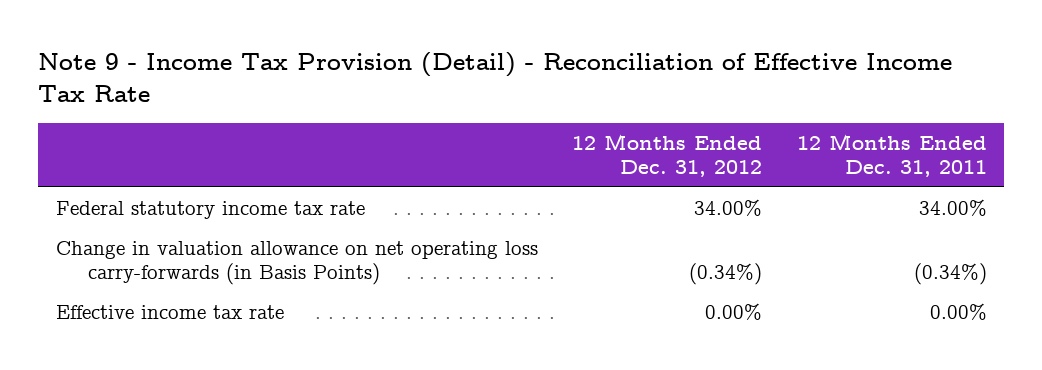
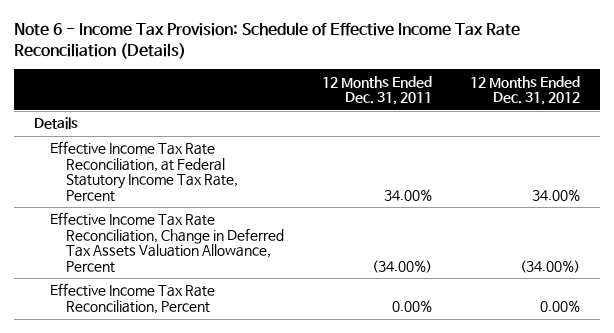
[38,52,953,103] Note 9 - Income Tax Provision (Detail) - Reconciliation of Effective Income Tax Rate -> [14,22,521,59] Note 6 - Income Tax Provision: Schedule of Effective Income Tax Rate Reconciliation (Details)
none -> [33,117,78,130] Details
[55,201,365,220] Federal statutory income tax rate -> [49,141,238,202] Effective Income Tax Rate Reconciliation, at Federal Statutory Income Tax Rate, Percent
[55,241,538,285] Change in valuation allowance on net operating loss carry-forwards (in Basis Points) -> [49,212,284,273] Effective Income Tax Rate Reconciliation, Change in Deferred Tax Assets Valuation Allowance, Percent
[689,262,763,285] (0.34%) -> [520,259,581,273] (34.00%)
[913,262,987,285] (0.34%) -> [372,259,433,273] (34.00%)
[55,305,284,320] Effective income tax rate -> [49,283,215,314] Effective Income Tax Rate Reconciliation, Percent

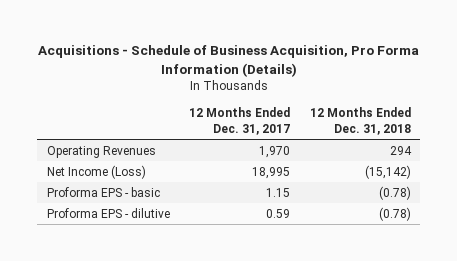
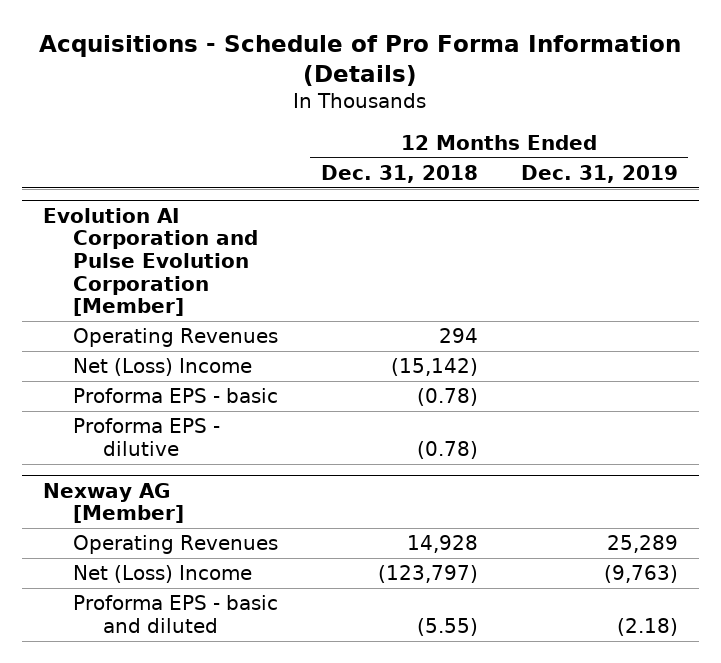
[37,45,419,77] Acquisitions - Schedule of Business Acquisition, Pro Forma Information (Details) -> [39,34,682,86] Acquisitions - Schedule of Pro Forma Information (Details)
[189,107,291,135] 12 Months Ended Dec. 31, 2017 -> none
none -> [520,164,678,183] Dec. 31, 2019
none -> [43,207,258,317] Evolution AI Corporation and Pulse Evolution Corporation [Member]
[46,164,146,179] Net Income (Loss) -> [72,358,252,377] Net (Loss) Income
none -> [43,482,184,524] Nexway AG [Member]
none -> [72,535,278,555] Operating Revenues
none -> [72,565,252,584] Net (Loss) Income
none -> [72,595,278,633] Proforma EPS - basic and diluted

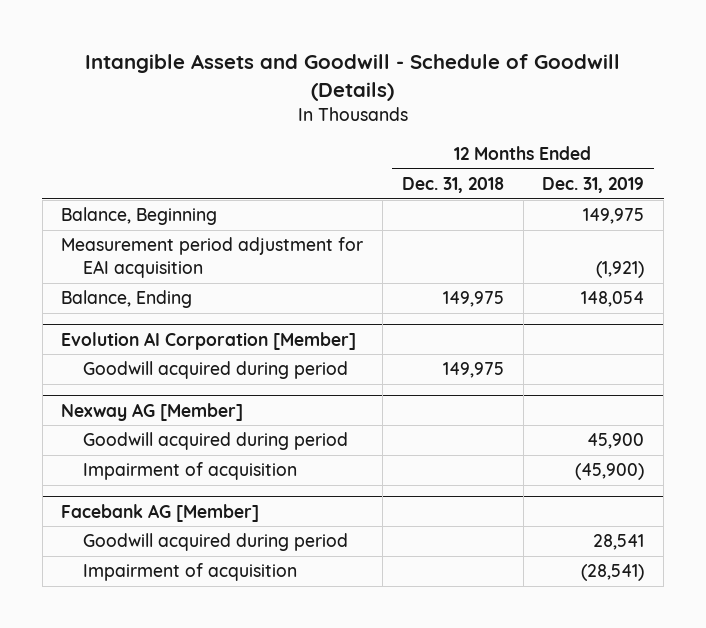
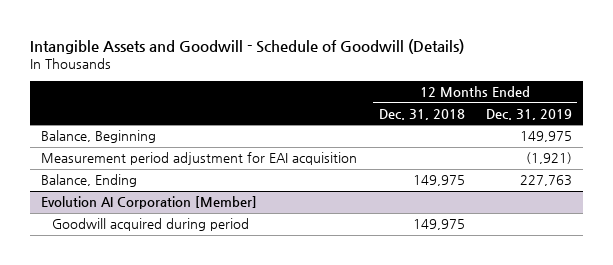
[581,291,645,308] 148,054 -> [519,175,572,187] 227,763
[61,402,244,421] Nexway AG [Member] -> none
[83,432,349,451] Goodwill acquired during period -> none
[83,462,298,481] Impairment of acquisition -> none
[61,503,260,522] Facebank AG [Member] -> none
[83,533,349,552] Goodwill acquired during period -> none
[83,563,298,582] Impairment of acquisition -> none

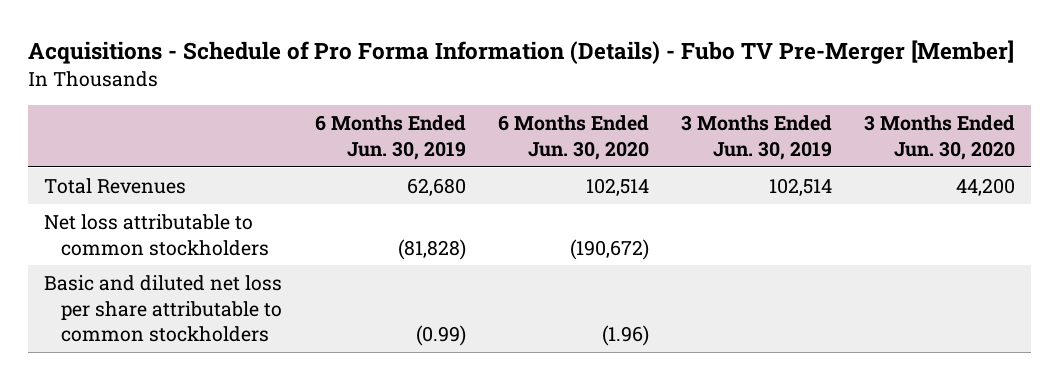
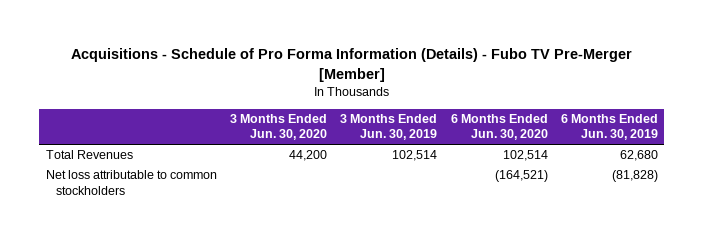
[44,274,283,343] Basic and diluted net loss per share attributable to common stockholders -> none
[569,238,649,260] (190,672) -> [494,170,548,183] (164,521)

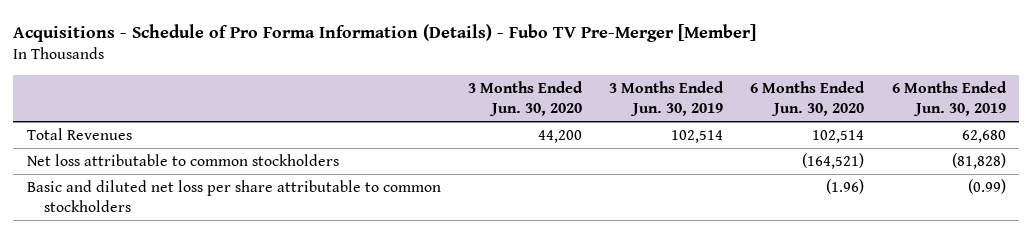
none -> [26,179,441,213] Basic and diluted net loss per share attributable to common stockholders

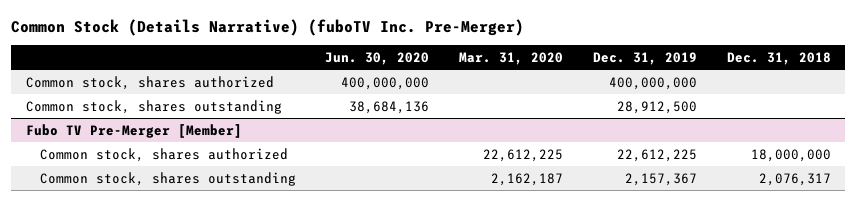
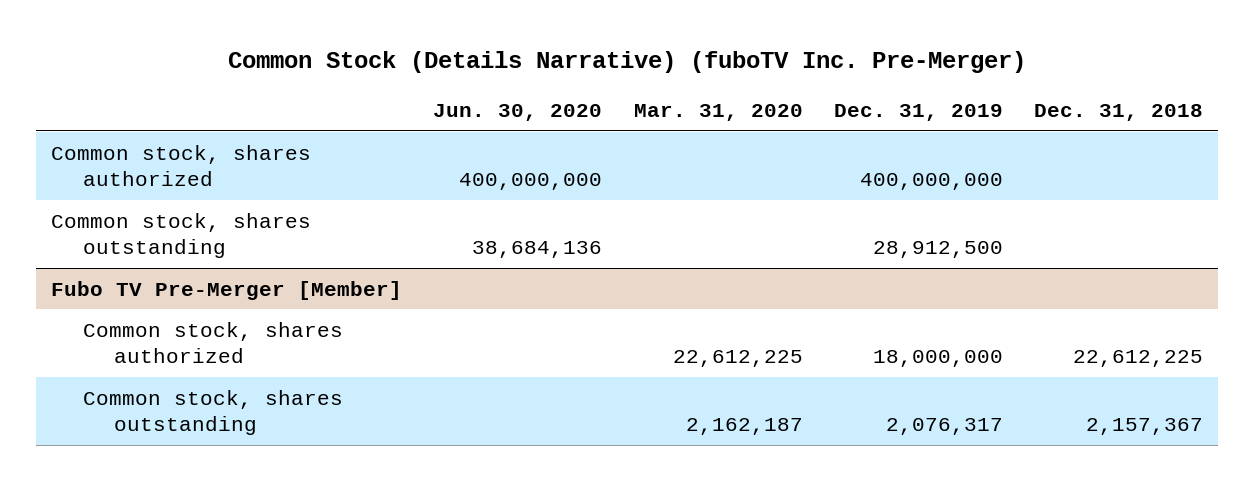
[616,148,697,162] 22,612,225 -> [872,349,1003,367] 18,000,000
[750,148,831,162] 18,000,000 -> [1072,349,1203,367] 22,612,225
[624,172,697,186] 2,157,367 -> [885,417,1003,435] 2,076,317
[758,172,831,186] 2,076,317 -> [1085,417,1203,435] 2,157,367

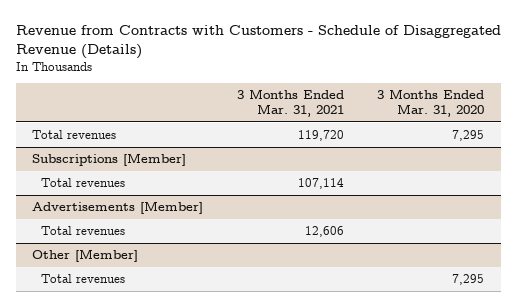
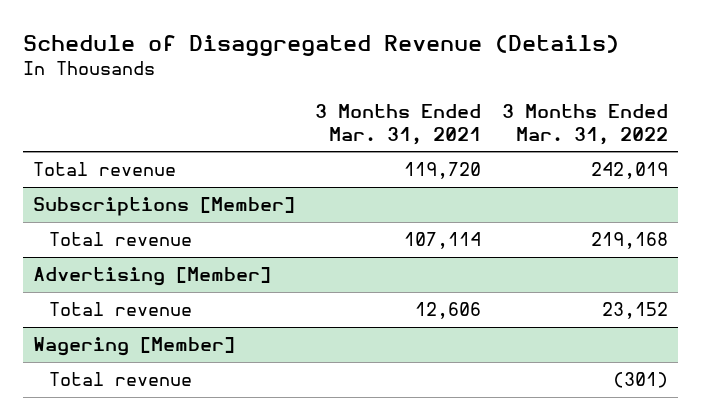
[15,24,501,59] Revenue from Contracts with Customers - Schedule of Disaggregated Revenue (Details) -> [22,35,619,57] Schedule of Disaggregated Revenue (Details)
[377,89,485,117] 3 Months Ended Mar. 31, 2020 -> none
none -> [501,103,668,145] 3 Months Ended Mar. 31, 2022
[32,130,117,140] Total revenues -> [33,162,177,177] Total revenue
[32,249,139,263] Other [Member] -> none
[41,178,126,188] Total revenues -> [49,232,193,247] Total revenue
[32,201,204,215] Advertisements [Member] -> [33,267,272,287] Advertising [Member]
[41,226,126,236] Total revenues -> [49,302,193,317] Total revenue
none -> [33,337,236,357] Wagering [Member]
[41,274,126,284] Total revenues -> [49,372,193,387] Total revenue

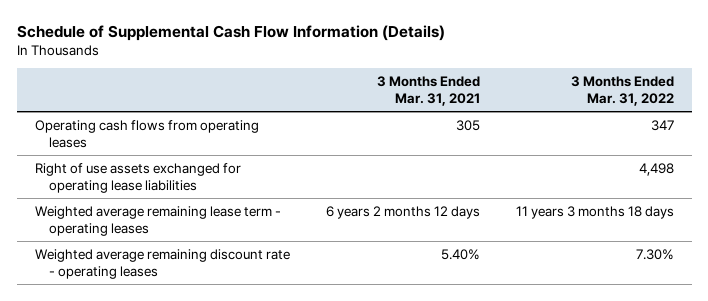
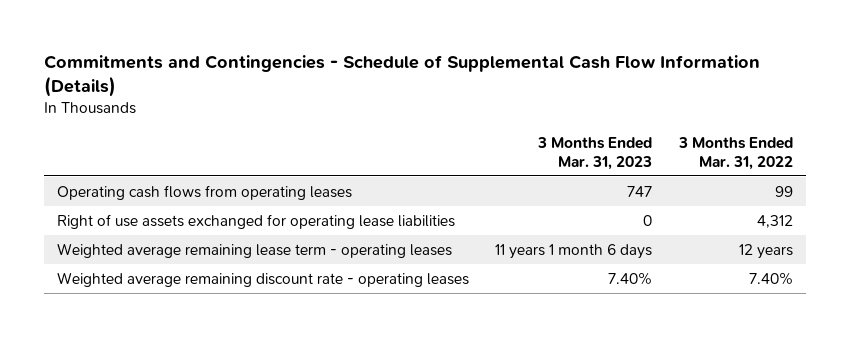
[16,25,445,42] Schedule of Supplemental Cash Flow Information (Details) -> [44,55,761,98] Commitments and Contingencies - Schedule of Supplemental Cash Flow Information (Details)
[376,76,480,107] 3 Months Ended Mar. 31, 2021 -> none
none -> [537,137,653,170] 3 Months Ended Mar. 31, 2023
[650,119,674,131] 347 -> [774,185,793,197] 99
[638,162,674,176] 4,498 -> [756,214,793,228] 4,312
[515,205,674,219] 11 years 3 months 18 days -> [738,243,793,259] 12 years
[635,248,674,260] 7.30% -> [748,271,793,285] 7.40%

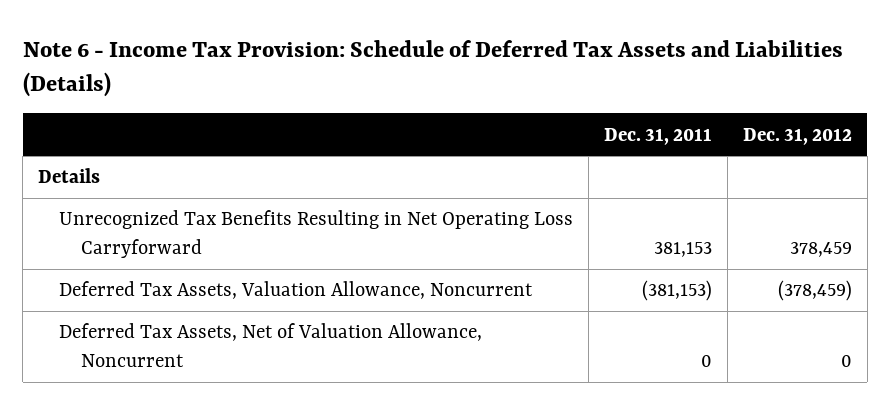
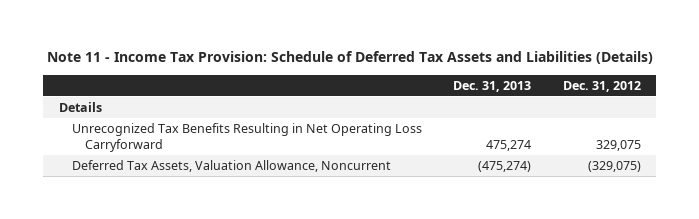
[22,39,843,98] Note 6 - Income Tax Provision: Schedule of Deferred Tax Assets and Liabilities (Details) -> [46,51,653,65] Note 11 - Income Tax Provision: Schedule of Deferred Tax Assets and Liabilities (Details)
[604,127,713,145] Dec. 31, 2011 -> none
none -> [453,80,532,92] Dec. 31, 2013
[59,323,483,367] Deferred Tax Assets, Net of Valuation Allowance, Noncurrent -> none
[789,241,852,257] 378,459 -> [595,139,641,151] 329,075
[777,280,852,302] (378,459) -> [587,160,641,172] (329,075)

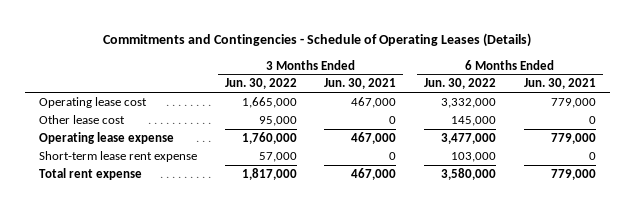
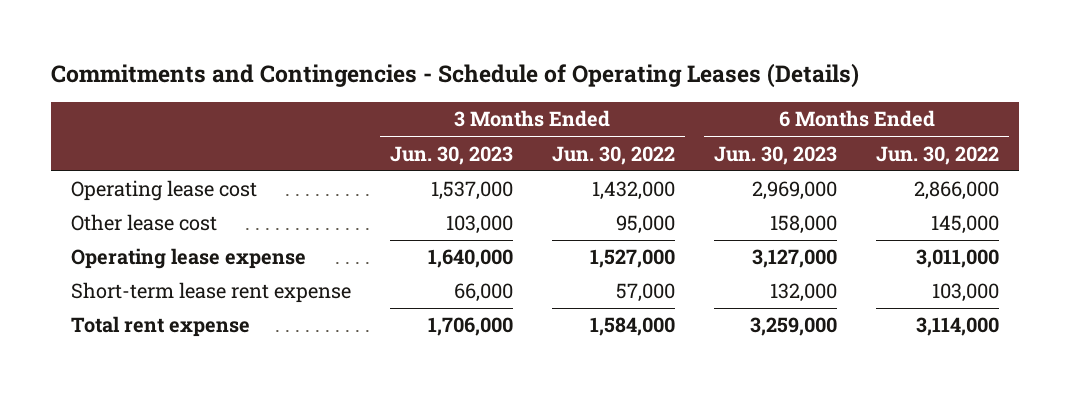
[324,78,397,90] Jun. 30, 2021 -> none
[523,78,596,90] Jun. 30, 2021 -> none
none -> [389,145,513,165] Jun. 30, 2023
none -> [714,145,838,165] Jun. 30, 2023
[241,96,297,108] 1,665,000 -> [592,181,676,201] 1,432,000
[441,97,497,108] 3,332,000 -> [914,181,1000,201] 2,866,000
[241,131,297,144] 1,760,000 -> [590,249,676,269] 1,527,000
[441,132,497,144] 3,477,000 -> [916,249,1000,269] 3,011,000
[241,167,297,180] 1,817,000 -> [590,317,676,337] 1,584,000
[441,167,497,180] 3,580,000 -> [916,317,1000,337] 3,114,000

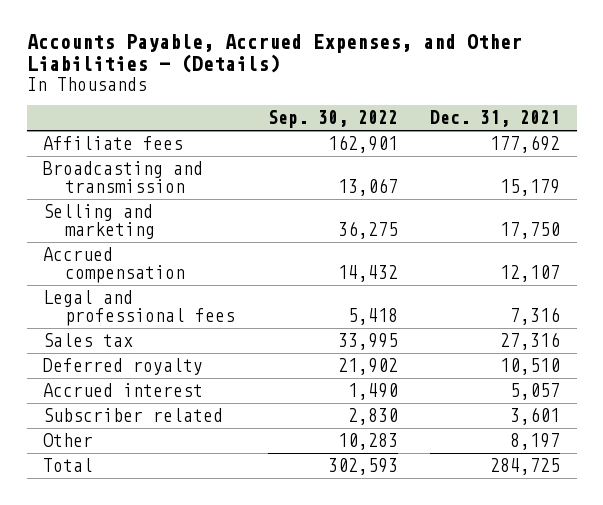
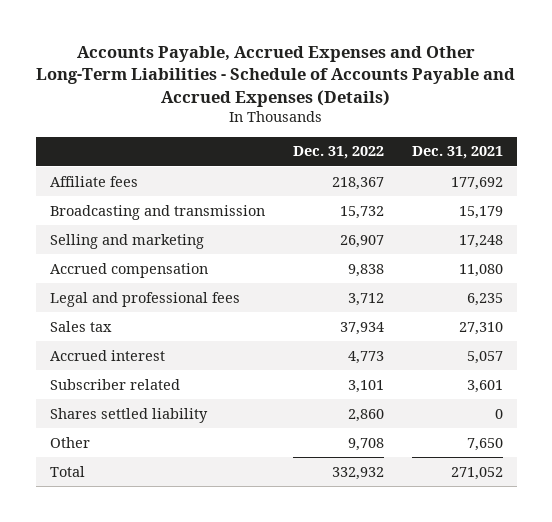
[26,33,522,74] Accounts Payable, Accrued Expenses, and Other Liabilities - (Details) -> [36,45,516,107] Accounts Payable, Accrued Expenses and Other Long-Term Liabilities - Schedule of Accounts Payable and Accrued Expenses (Details)
[267,110,398,129] Sep. 30, 2022 -> none
none -> [292,146,384,160] Dec. 31, 2022
[42,358,203,376] Deferred royalty -> none
[500,221,561,239] 17,750 -> [458,234,503,248] 17,248
[500,264,561,282] 12,107 -> [458,263,503,277] 11,080
[510,306,561,325] 7,316 -> [466,292,503,306] 6,235
[500,332,561,351] 27,316 -> [458,321,503,335] 27,310
none -> [49,407,208,423] Shares settled liability
[510,433,561,451] 8,197 -> [466,437,503,451] 7,650
[490,458,561,476] 284,725 -> [450,466,503,480] 271,052

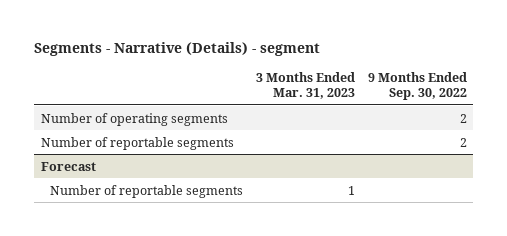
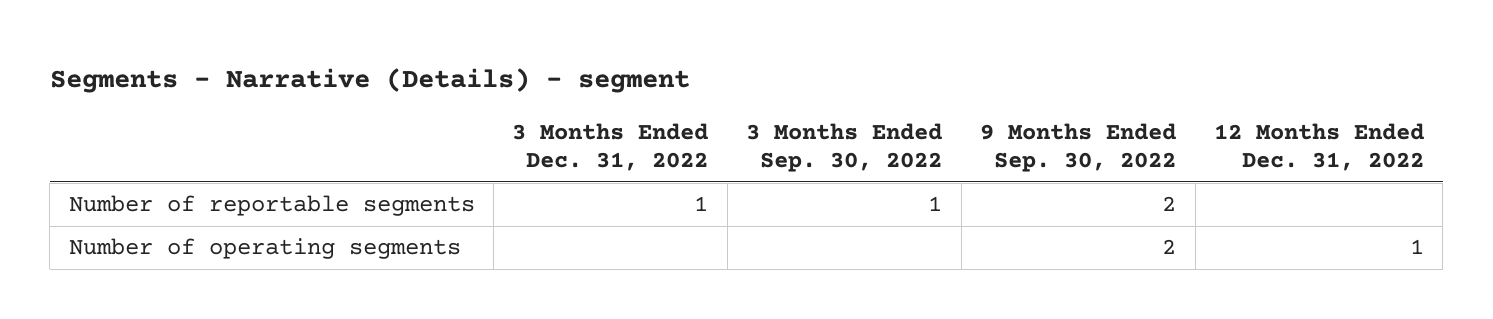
[256,72,356,100] 3 Months Ended Mar. 31, 2023 -> none
none -> [512,122,709,172] 3 Months Ended Dec. 31, 2022
none -> [746,122,943,173] 3 Months Ended Sep. 30, 2022
none -> [1214,122,1425,172] 12 Months Ended Dec. 31, 2022
[40,161,96,171] Forecast -> none
[50,184,244,198] Number of reportable segments -> none
[40,112,228,126] Number of operating segments -> [68,238,461,260] Number of operating segments

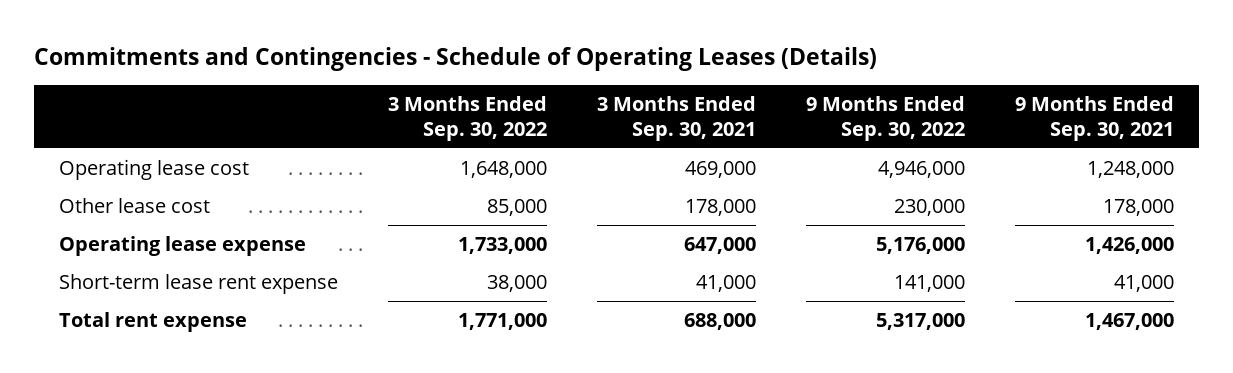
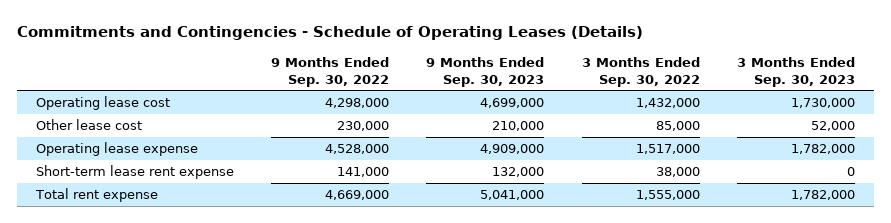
[597,95,757,141] 3 Months Ended Sep. 30, 2021 -> none
[1015,95,1175,141] 9 Months Ended Sep. 30, 2021 -> none
none -> [426,56,545,87] 9 Months Ended Sep. 30, 2023
none -> [737,56,856,87] 3 Months Ended Sep. 30, 2023
[460,160,548,178] 1,648,000 -> [635,98,700,109] 1,432,000
[878,160,966,178] 4,946,000 -> [325,98,390,109] 4,298,000
[458,236,548,254] 1,733,000 -> [635,144,700,155] 1,517,000
[876,236,966,254] 5,176,000 -> [325,144,390,155] 4,528,000
[458,312,548,330] 1,771,000 -> [635,190,700,201] 1,555,000
[876,312,966,330] 5,317,000 -> [325,190,390,201] 4,669,000

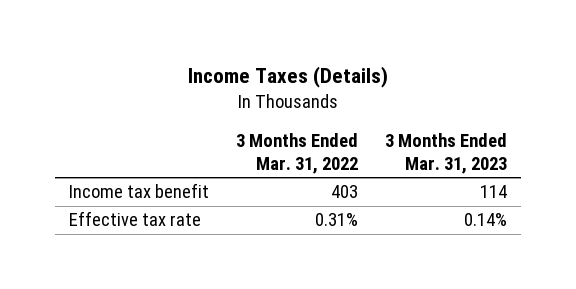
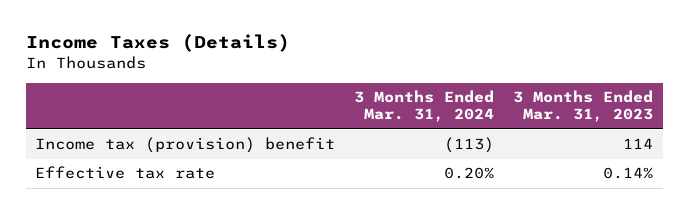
[235,132,358,175] 3 Months Ended Mar. 31, 2022 -> none
none -> [354,90,495,123] 3 Months Ended Mar. 31, 2024
[68,183,209,199] Income tax benefit -> [35,137,336,154] Income tax (provision) benefit

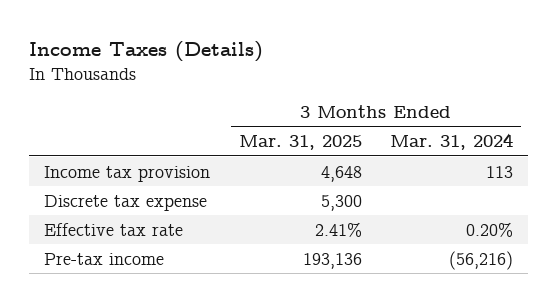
[513,90,654,123] 3 Months Ended Mar. 31, 2023 -> none
none -> [238,135,362,151] Mar. 31, 2025
[35,137,336,154] Income tax (provision) benefit -> [43,165,210,182] Income tax provision
[444,137,495,154] (113) -> [486,165,514,178] 113
none -> [43,194,207,211] Discrete tax expense
none -> [43,252,164,265] Pre-tax income

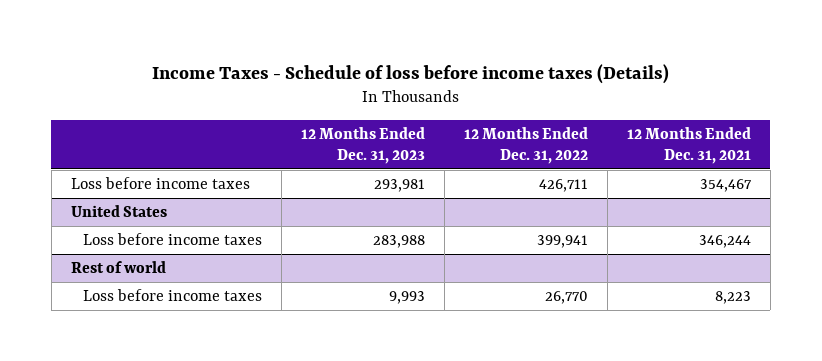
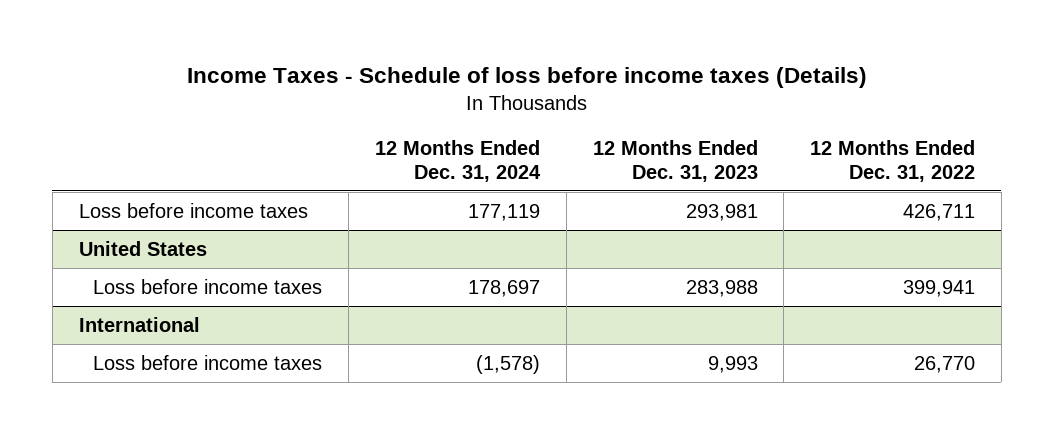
[626,126,751,164] 12 Months Ended Dec. 31, 2021 -> none
none -> [374,140,541,182] 12 Months Ended Dec. 31, 2024
[70,260,166,273] Rest of world -> [78,316,200,332] International

